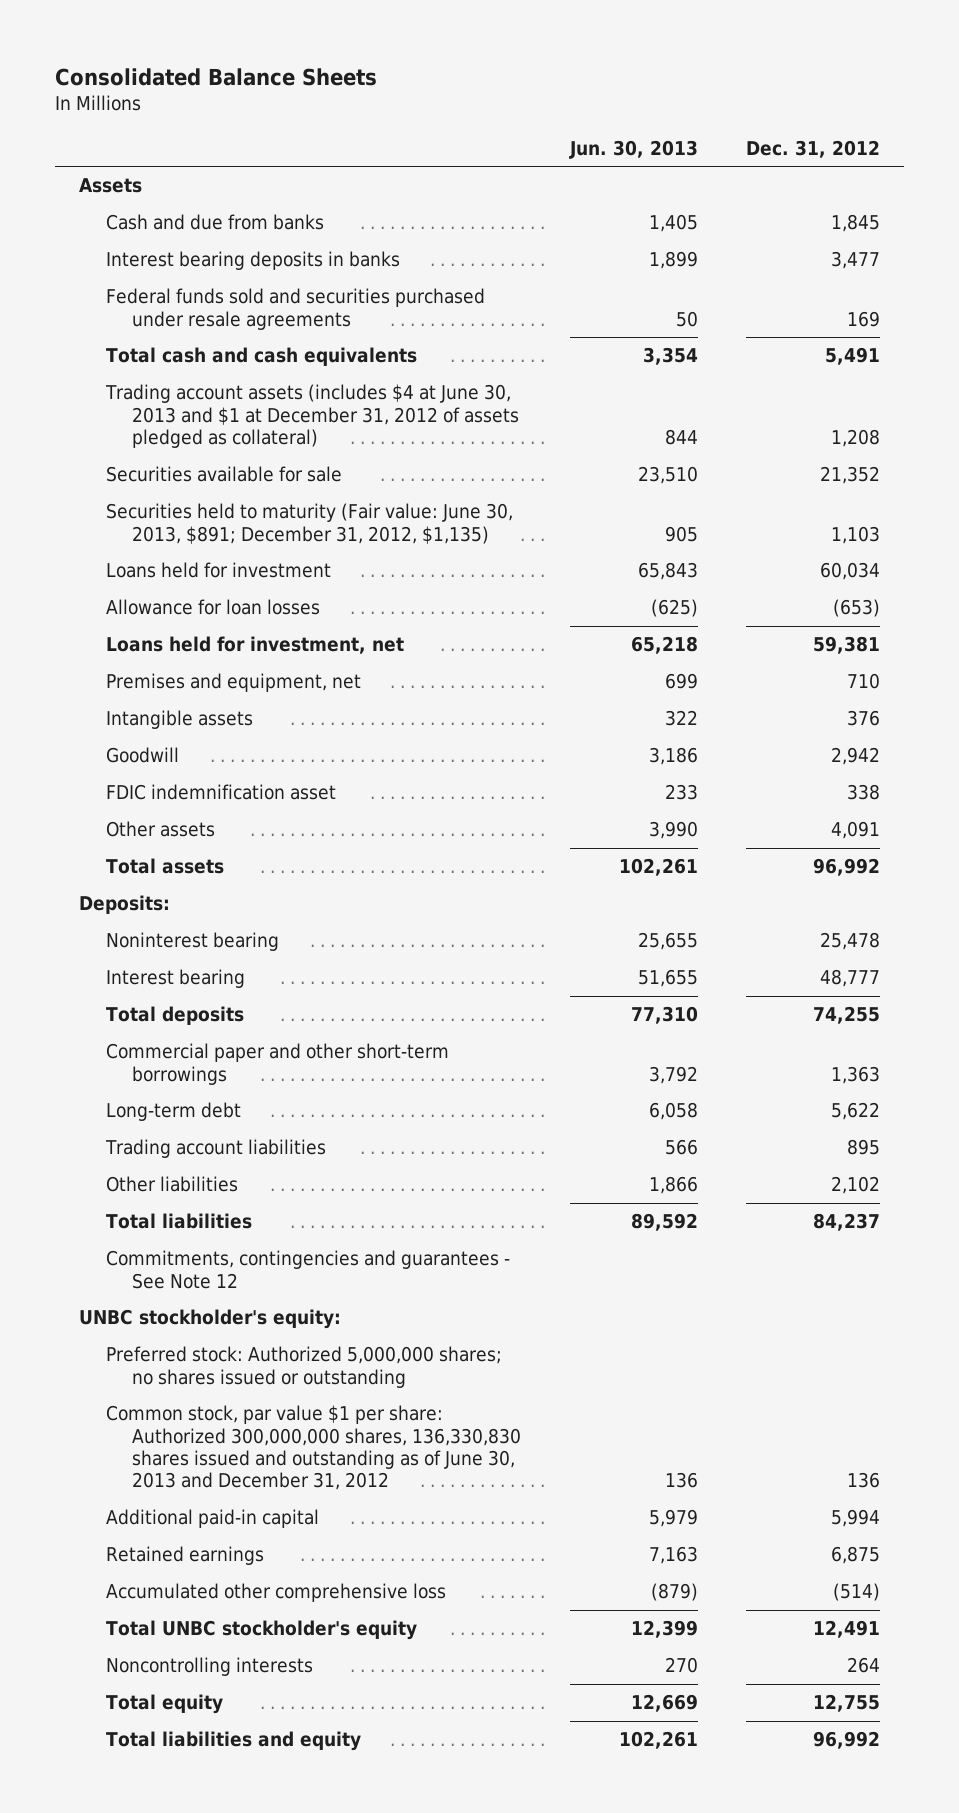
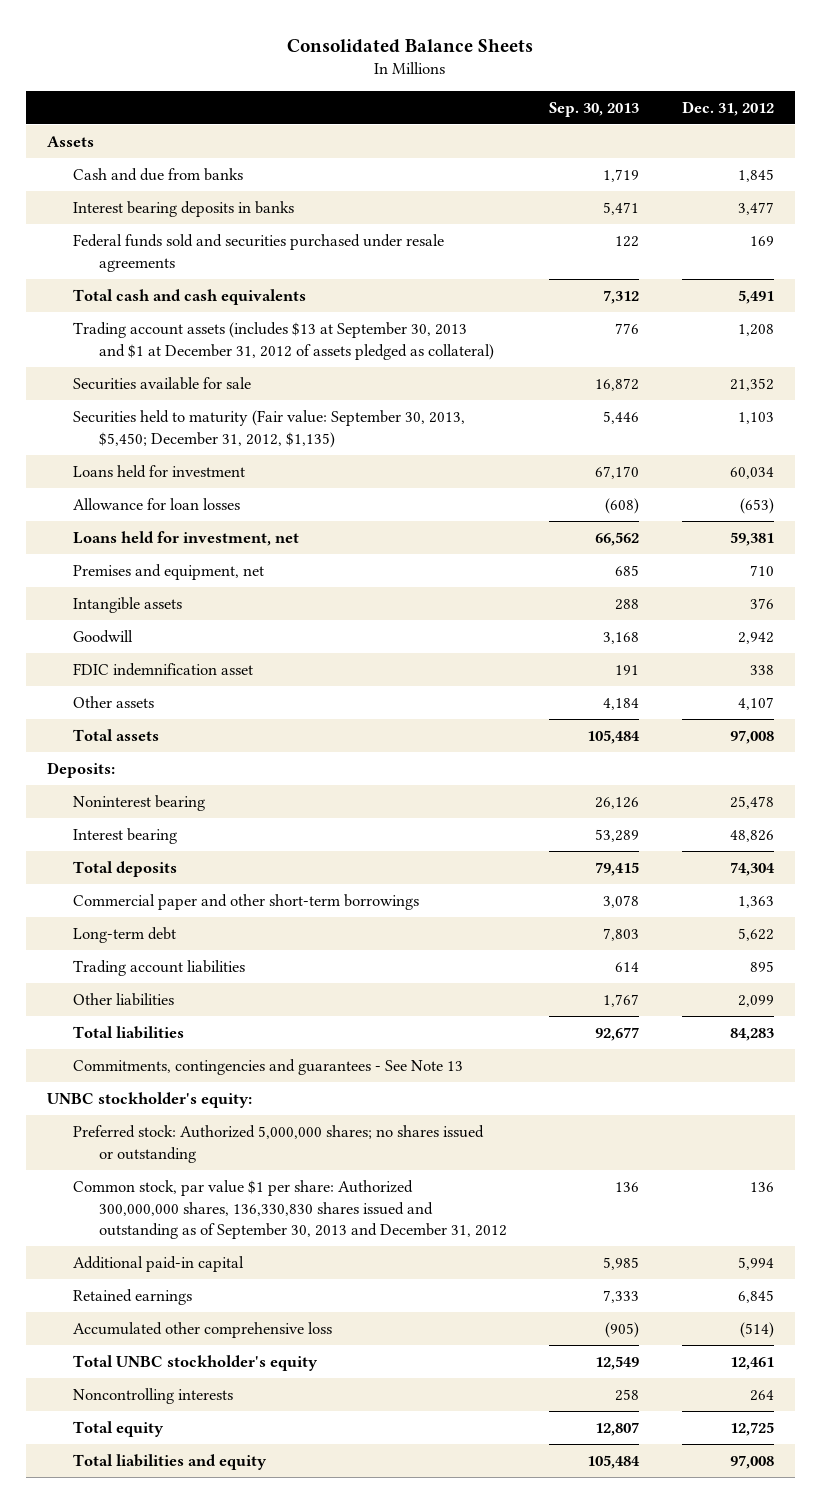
[568,139,698,159] Jun. 30, 2013 -> none
none -> [549,101,640,117] Sep. 30, 2013
[104,384,520,449] Trading account assets (includes $4 at June 30, 2013 and $1 at December 31, 2012 of assets pledged as collateral) -> [73,321,495,360] Trading account assets (includes $13 at September 30, 2013 and $1 at December 31, 2012 of assets pledged as collateral)
[105,503,513,544] Securities held to maturity (Fair value: June 30, 2013, $891; December 31, 2012, $1,135) -> [73,409,466,448] Securities held to maturity (Fair value: September 30, 2013, $5,450; December 31, 2012, $1,135)
[831,821,881,840] 4,091 -> [737,696,774,710] 4,107
[813,858,881,877] 96,992 -> [729,729,774,744] 97,008
[820,969,881,988] 48,777 -> [729,829,774,842] 48,826
[813,1006,881,1025] 74,255 -> [729,861,775,876] 74,304
[831,1176,881,1195] 2,102 -> [737,994,774,1007] 2,099
[813,1213,881,1232] 84,237 -> [729,1027,774,1041] 84,283
[105,1250,510,1289] Commitments, contingencies and guarantees - See Note 12 -> [73,1058,464,1075] Commitments, contingencies and guarantees - See Note 13
[105,1405,522,1491] Common stock, par value $1 per share: Authorized 300,000,000 shares, 136,330,830 shares issued and outstanding as of June 30, 2013 and December 31, 2012 -> [73,1179,508,1240] Common stock, par value $1 per share: Authorized 300,000,000 shares, 136,330,830 shares issued and outstanding as of September 30, 2013 and December 31, 2012
[831,1546,881,1565] 6,875 -> [737,1289,774,1303] 6,845
[813,1620,881,1639] 12,491 -> [729,1356,774,1370] 12,461
[813,1694,881,1713] 12,755 -> [729,1421,774,1436] 12,725
[813,1731,881,1750] 96,992 -> [729,1454,774,1469] 97,008

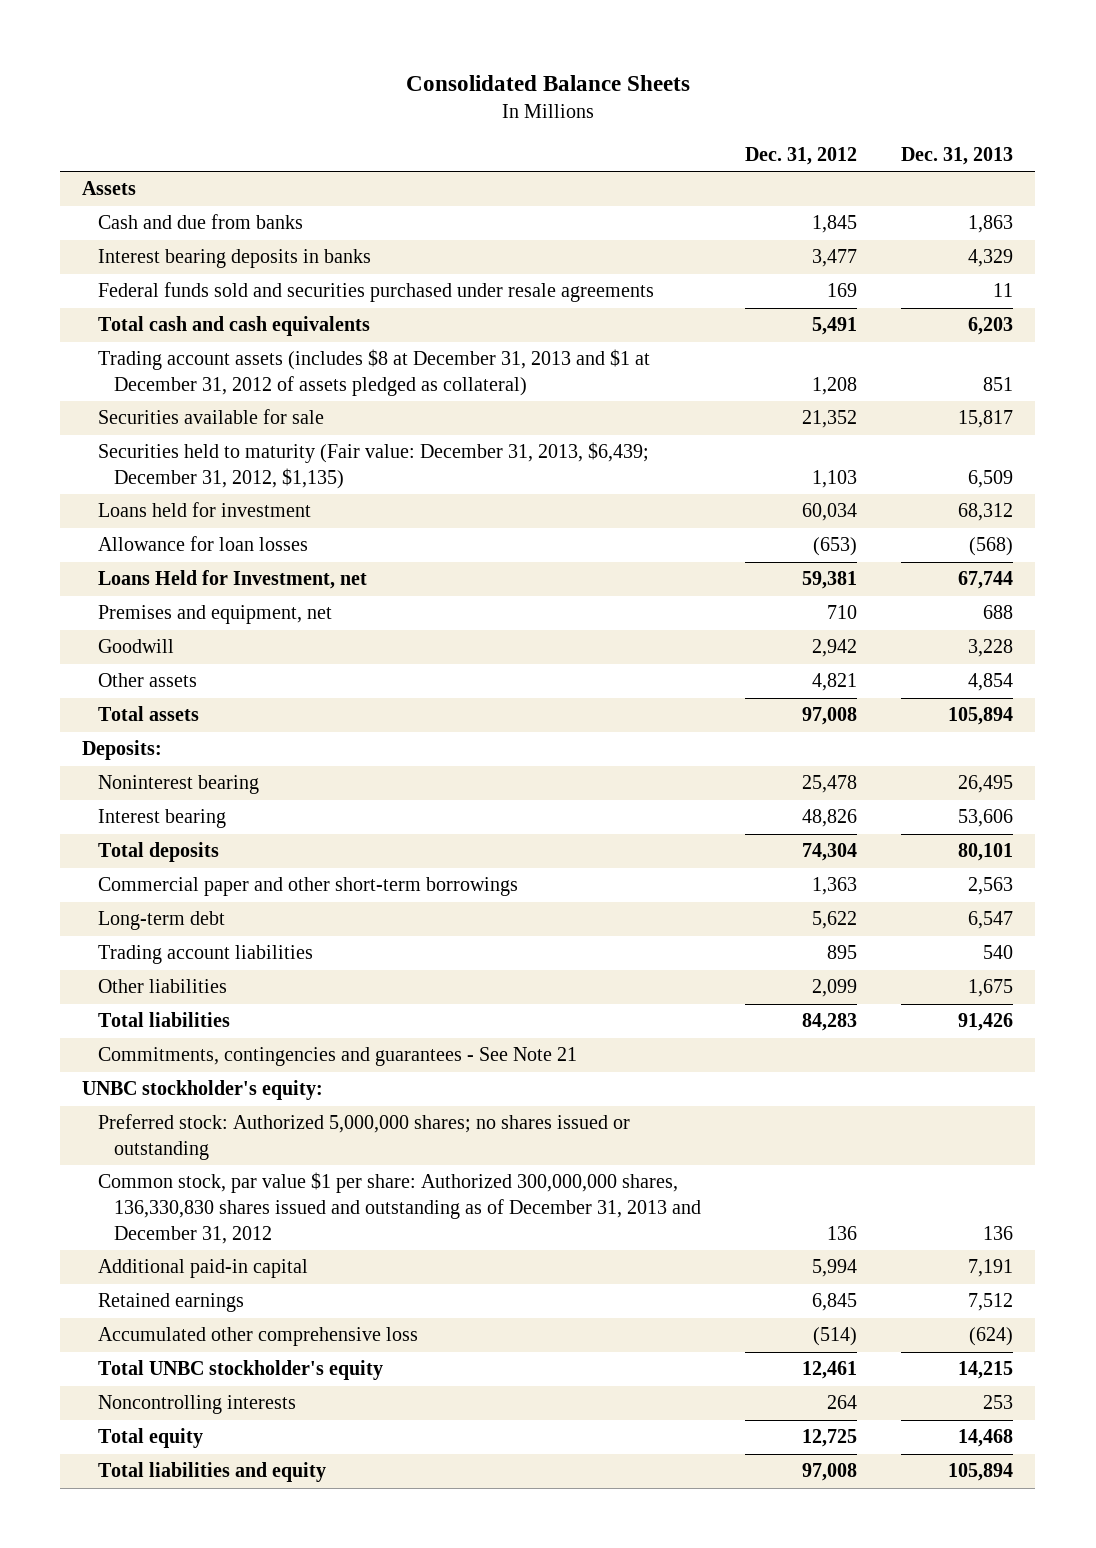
[549,101,640,117] Sep. 30, 2013 -> none
none -> [901,146,1014,165] Dec. 31, 2013
[73,321,495,360] Trading account assets (includes $13 at September 30, 2013 and $1 at December 31, 2012 of assets pledged as collateral) -> [98,349,651,397] Trading account assets (includes $8 at December 31, 2013 and $1 at December 31, 2012 of assets pledged as collateral)
[73,409,466,448] Securities held to maturity (Fair value: September 30, 2013, $5,450; December 31, 2012, $1,135) -> [98,442,650,490] Securities held to maturity (Fair value: December 31, 2013, $6,439; December 31, 2012, $1,135)
[73,530,300,546] Loans held for investment, net -> [98,570,368,590] Loans Held for Investment, net
[73,596,183,613] Intangible assets -> none
[73,662,254,676] FDIC indemnification asset -> none
[737,696,774,710] 4,107 -> [812,673,858,692] 4,821
[73,1058,464,1075] Commitments, contingencies and guarantees - See Note 13 -> [98,1047,578,1067] Commitments, contingencies and guarantees - See Note 21
[73,1179,508,1240] Common stock, par value $1 per share: Authorized 300,000,000 shares, 136,330,830 shares issued and outstanding as of September 30, 2013 and December 31, 2012 -> [98,1172,701,1244] Common stock, par value $1 per share: Authorized 300,000,000 shares, 136,330,830 shares issued and outstanding as of December 31, 2013 and December 31, 2012

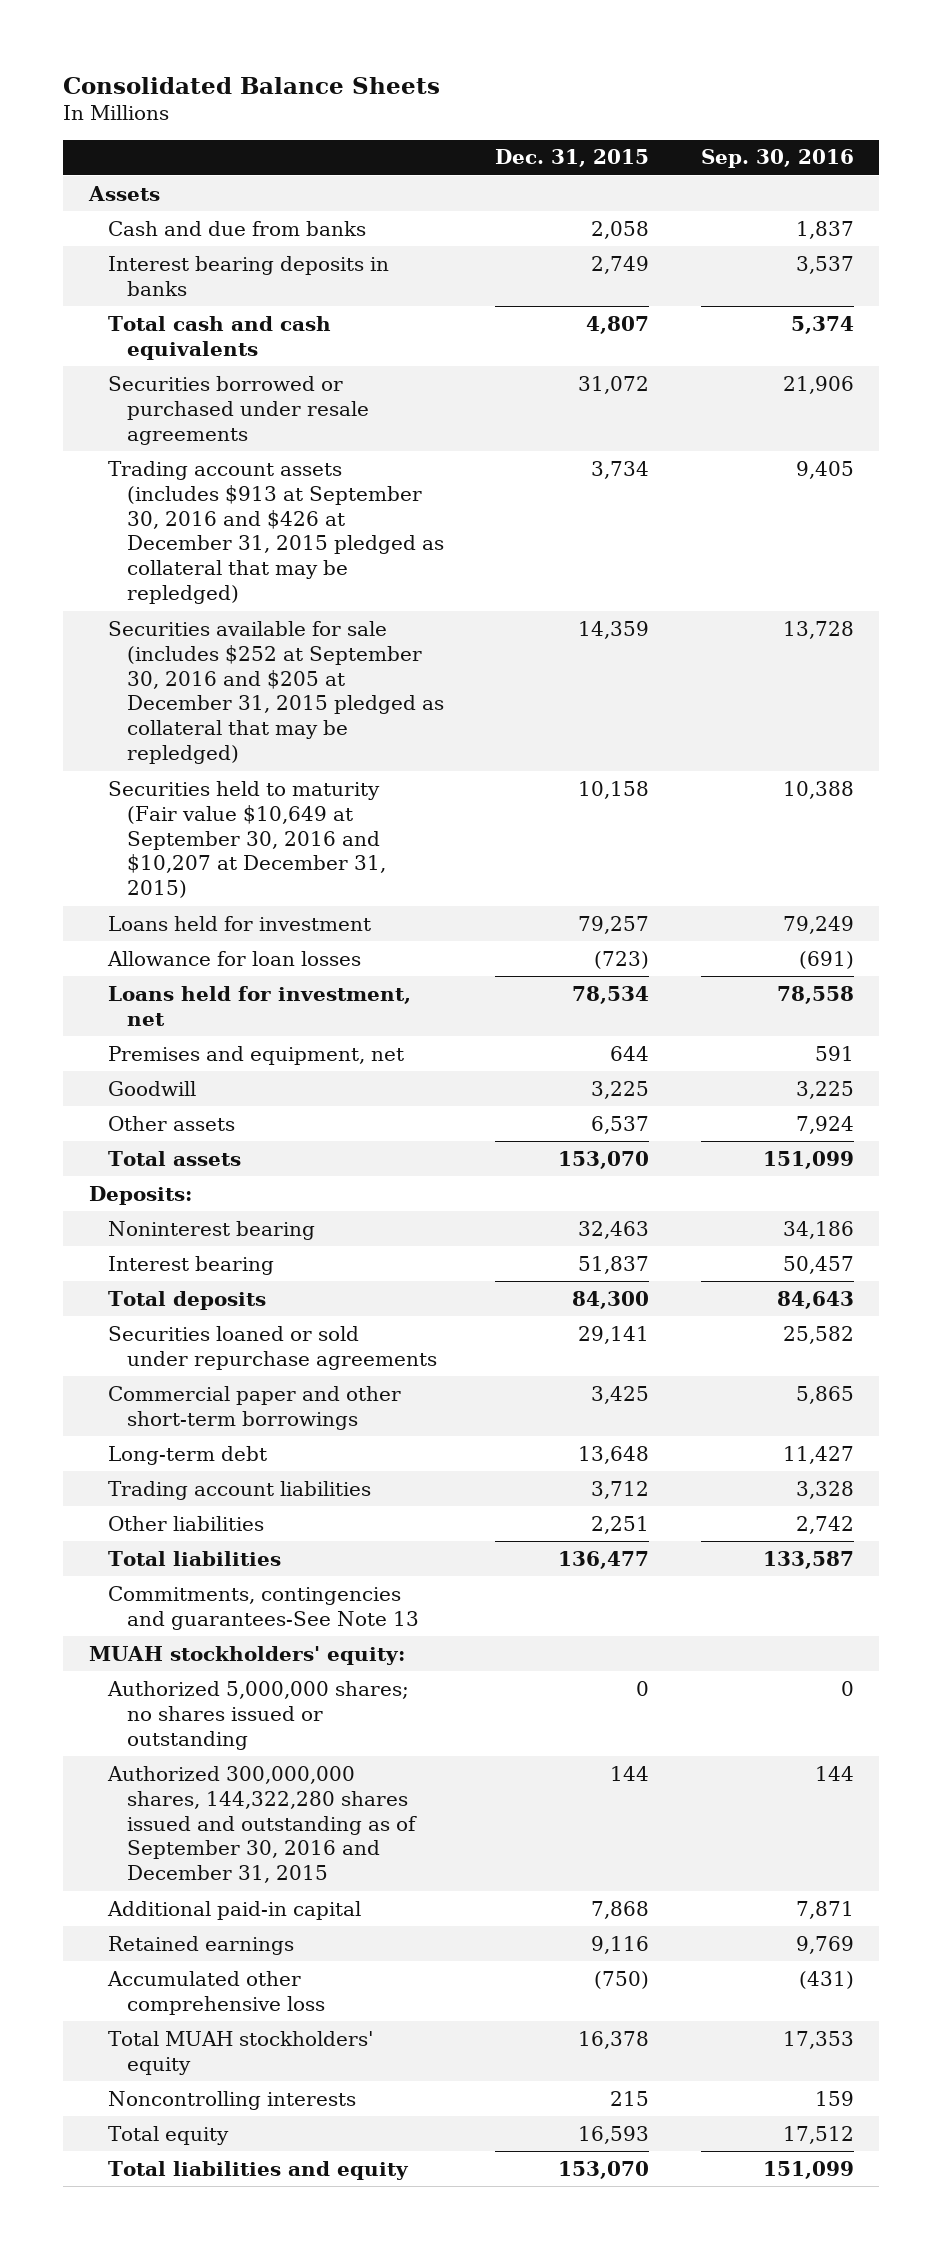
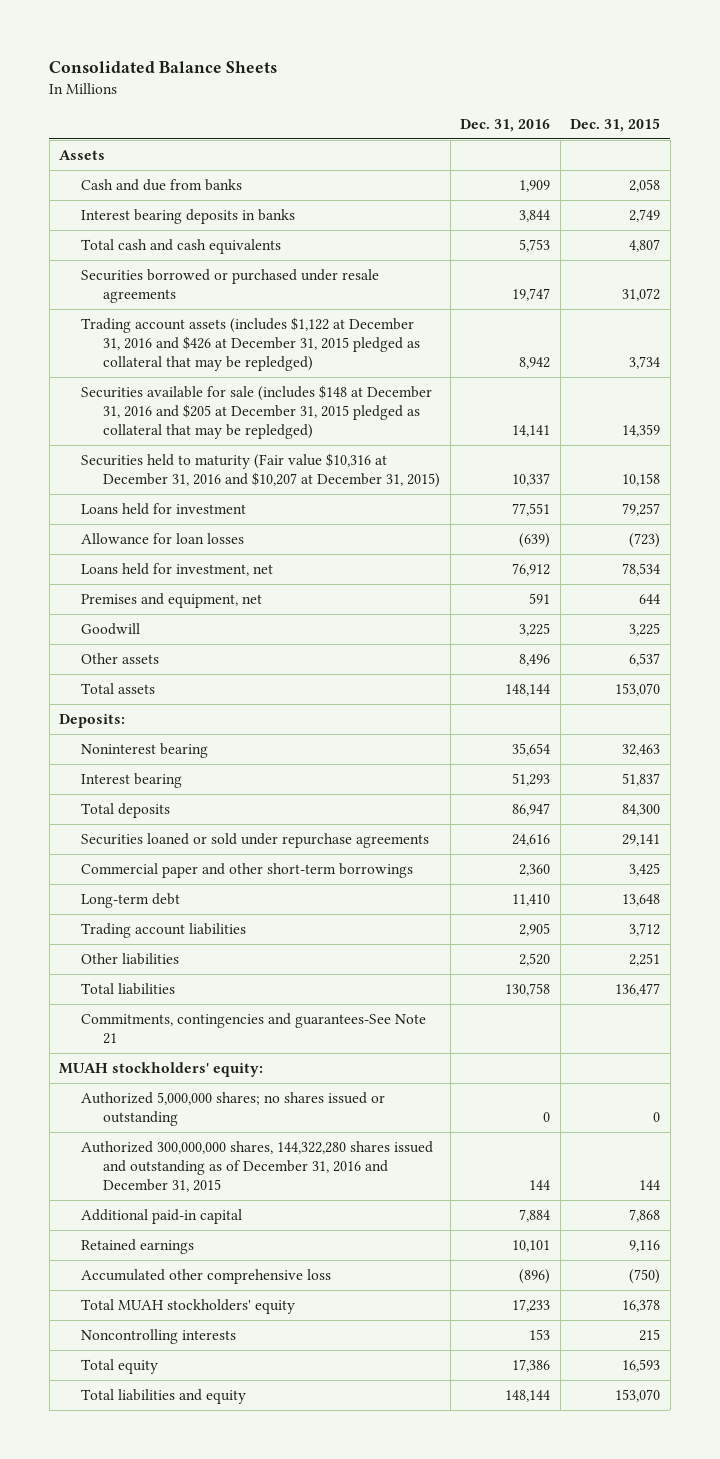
[700,149,854,169] Sep. 30, 2016 -> none
none -> [460,118,551,132] Dec. 31, 2016
[107,460,444,605] Trading account assets (includes $913 at September 30, 2016 and $426 at December 31, 2015 pledged as collateral that may be repledged) -> [81,316,421,371] Trading account assets (includes $1,122 at December 31, 2016 and $426 at December 31, 2015 pledged as collateral that may be repledged)
[107,620,444,765] Securities available for sale (includes $252 at September 30, 2016 and $205 at December 31, 2015 pledged as collateral that may be repledged) -> [81,384,433,439] Securities available for sale (includes $148 at December 31, 2016 and $205 at December 31, 2015 pledged as collateral that may be repledged)
[107,780,386,899] Securities held to maturity (Fair value $10,649 at September 30, 2016 and $10,207 at December 31, 2015) -> [81,452,441,488] Securities held to maturity (Fair value $10,316 at December 31, 2016 and $10,207 at December 31, 2015)
[107,1585,419,1630] Commitments, contingencies and guarantees-See Note 13 -> [81,1012,427,1044] Commitments, contingencies and guarantees-See Note 21
[106,1765,417,1884] Authorized 300,000,000 shares, 144,322,280 shares issued and outstanding as of September 30, 2016 and December 31, 2015 -> [81,1140,434,1192] Authorized 300,000,000 shares, 144,322,280 shares issued and outstanding as of December 31, 2016 and December 31, 2015

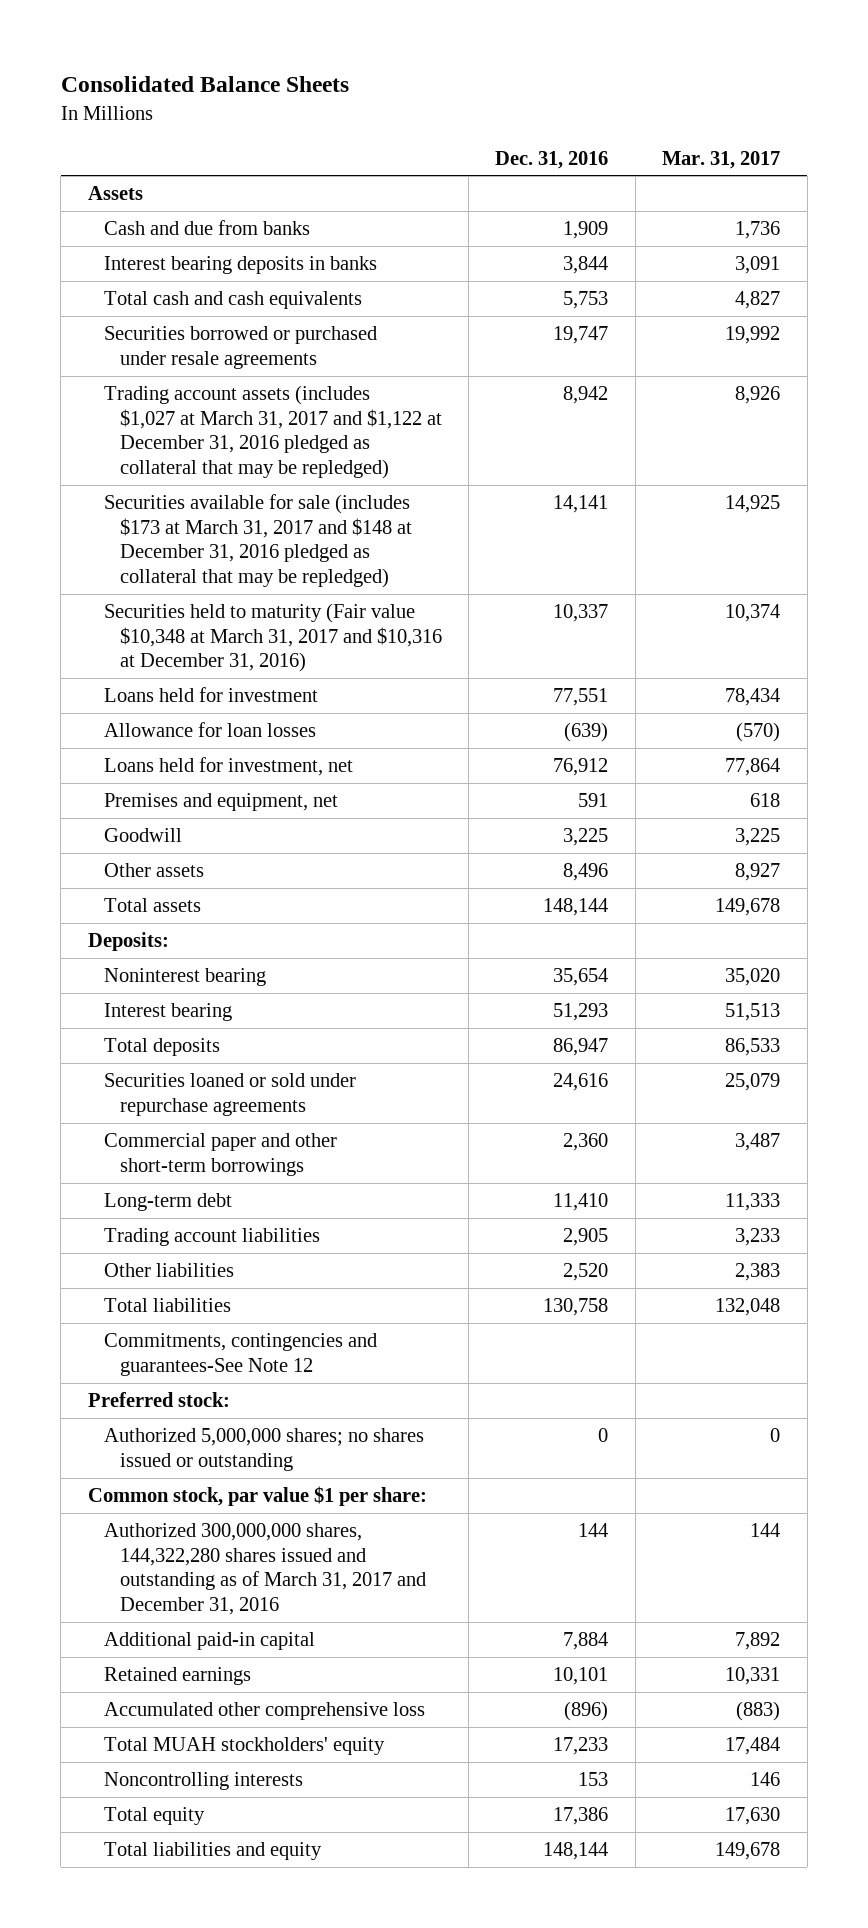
[570,117,661,132] Dec. 31, 2015 -> none
none -> [662,150,781,169] Mar. 31, 2017
[81,316,421,371] Trading account assets (includes $1,122 at December 31, 2016 and $426 at December 31, 2015 pledged as collateral that may be repledged) -> [103,385,442,480] Trading account assets (includes $1,027 at March 31, 2017 and $1,122 at December 31, 2016 pledged as collateral that may be repledged)
[81,384,433,439] Securities available for sale (includes $148 at December 31, 2016 and $205 at December 31, 2015 pledged as collateral that may be repledged) -> [103,494,412,589] Securities available for sale (includes $173 at March 31, 2017 and $148 at December 31, 2016 pledged as collateral that may be repledged)
[81,452,441,488] Securities held to maturity (Fair value $10,316 at December 31, 2016 and $10,207 at December 31, 2015) -> [103,603,442,673] Securities held to maturity (Fair value $10,348 at March 31, 2017 and $10,316 at December 31, 2016)
[59,1061,264,1077] MUAH stockholders' equity: -> none
[81,1012,427,1044] Commitments, contingencies and guarantees-See Note 21 -> [103,1333,377,1376] Commitments, contingencies and guarantees-See Note 12
none -> [87,1392,230,1408] Preferred stock:
none -> [87,1486,427,1507] Common stock, par value $1 per share:
[81,1140,434,1192] Authorized 300,000,000 shares, 144,322,280 shares issued and outstanding as of December 31, 2016 and December 31, 2015 -> [103,1523,426,1616] Authorized 300,000,000 shares, 144,322,280 shares issued and outstanding as of March 31, 2017 and December 31, 2016

